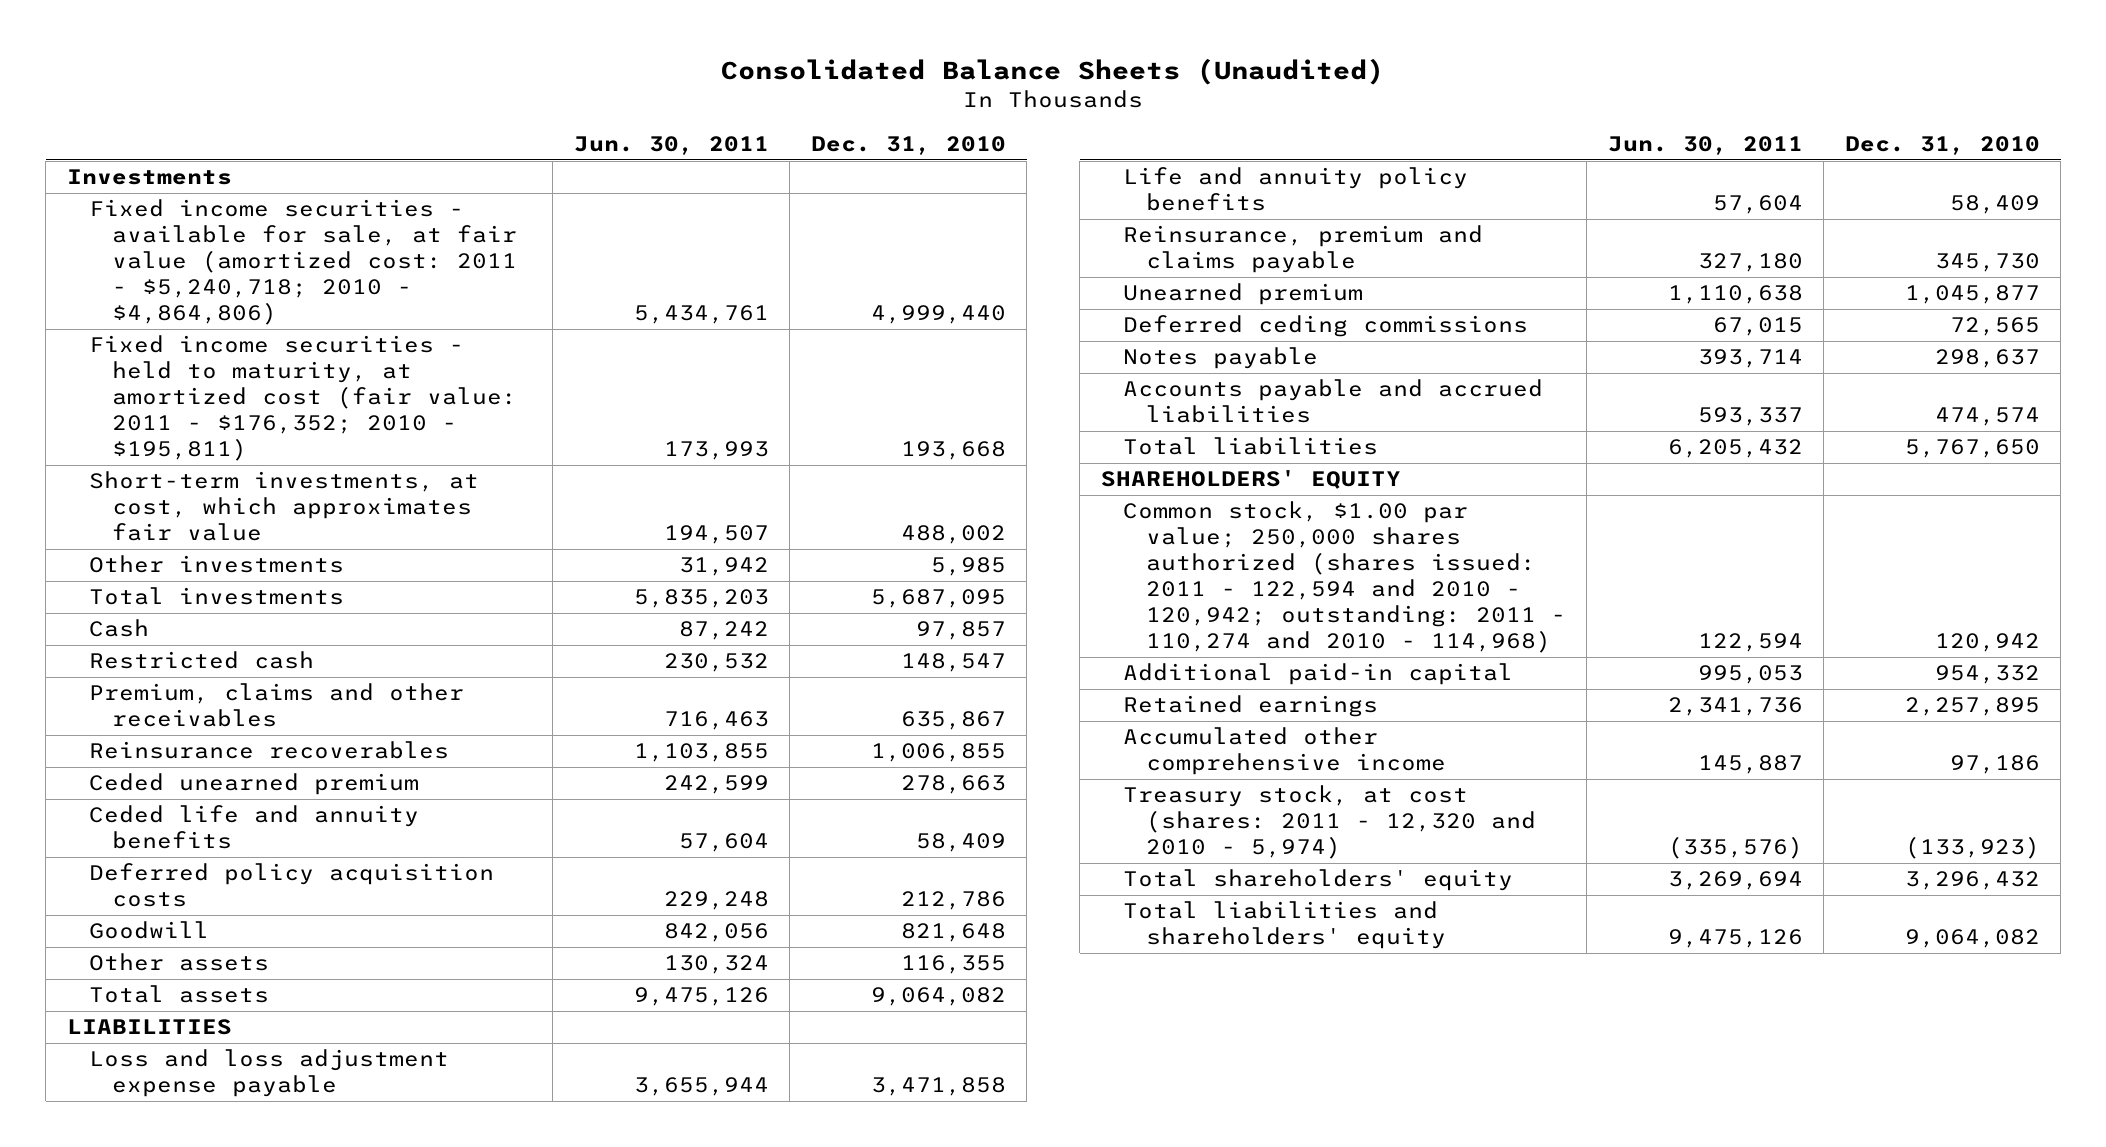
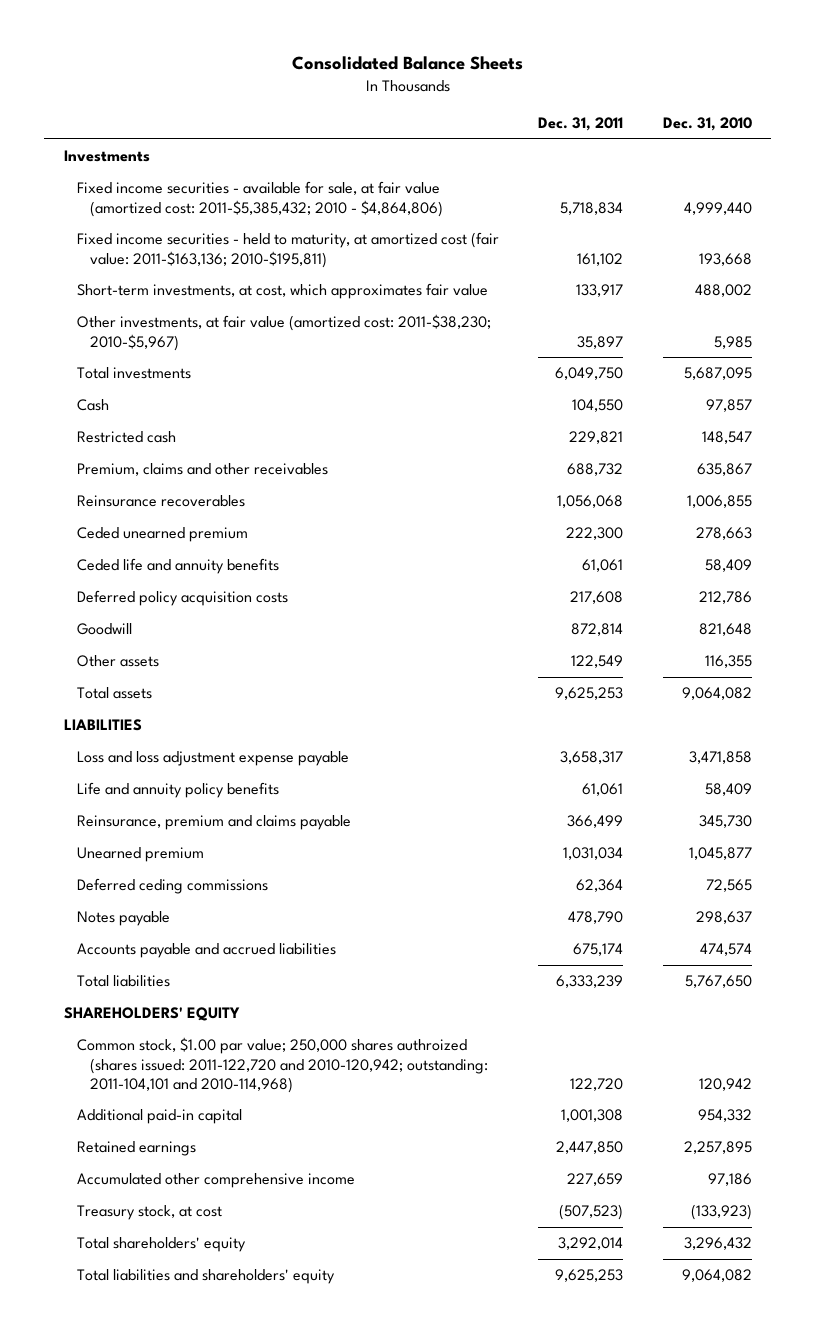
[721,57,1385,85] Consolidated Balance Sheets (Unaudited) -> [291,56,523,71] Consolidated Balance Sheets
[573,136,769,156] Jun. 30, 2011 -> none
none -> [538,117,624,132] Dec. 31, 2011
[89,199,517,326] Fixed income securities - available for sale, at fair value (amortized cost: 2011 - $5,240,718; 2010 - $4,864,806) -> [77,181,444,217] Fixed income securities - available for sale, at fair value (amortized cost: 2011-$5,385,432; 2010 - $4,864,806)
[89,335,517,462] Fixed income securities - held to maturity, at amortized cost (fair value: 2011 - $176,352; 2010 - $195,811) -> [77,232,500,268] Fixed income securities - held to maturity, at amortized cost (fair value: 2011-$163,136; 2010-$195,811)
[89,555,345,574] Other investments -> [77,314,492,351] Other investments, at fair value (amortized cost: 2011-$38,230; 2010-$5,967)
[1123,501,1566,654] Common stock, $1.00 par value; 250,000 shares authorized (shares issued: 2011 - 122,594 and 2010 - 120,942; outstanding: 2011 - 110,274 and 2010 - 114,968) -> [77,1037,489,1093] Common stock, $1.00 par value; 250,000 shares authroized (shares issued: 2011-122,720 and 2010-120,942; outstanding: 2011-104,101 and 2010-114,968)
[1123,785,1536,860] Treasury stock, at cost (shares: 2011 - 12,320 and 2010 - 5,974) -> [77,1205,223,1221] Treasury stock, at cost

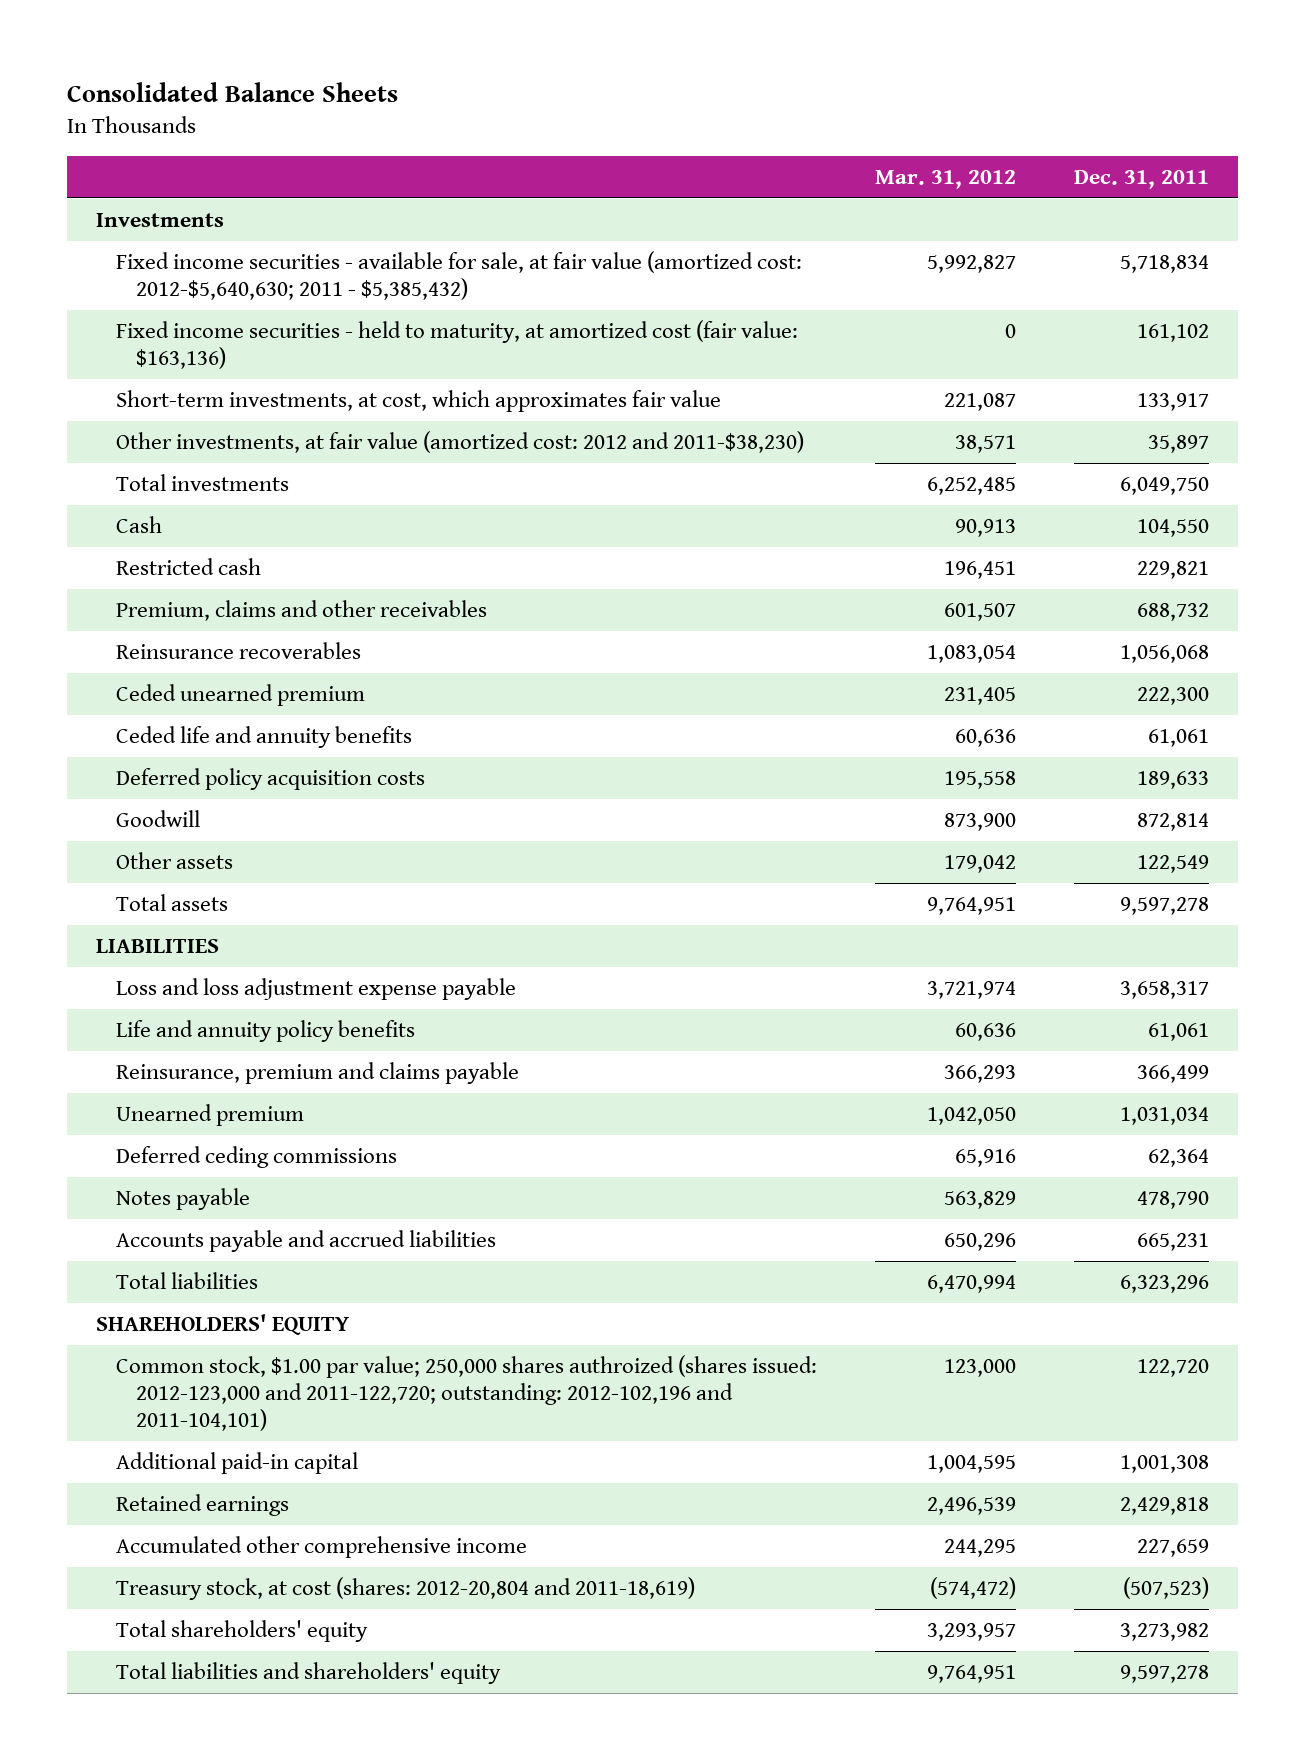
[662,117,752,132] Dec. 31, 2010 -> none
none -> [874,169,1016,189] Mar. 31, 2012
[77,181,444,217] Fixed income securities - available for sale, at fair value (amortized cost: 2011-$5,385,432; 2010 - $4,864,806) -> [115,251,802,301] Fixed income securities - available for sale, at fair value (amortized cost: 2012-$5,640,630; 2011 - $5,385,432)
[77,232,500,268] Fixed income securities - held to maturity, at amortized cost (fair value: 2011-$163,136; 2010-$195,811) -> [115,320,798,370] Fixed income securities - held to maturity, at amortized cost (fair value: $163,136)
[77,314,492,351] Other investments, at fair value (amortized cost: 2011-$38,230; 2010-$5,967) -> [115,431,804,454] Other investments, at fair value (amortized cost: 2012 and 2011-$38,230)
[570,591,624,605] 217,608 -> [1136,771,1209,790] 189,633
[555,687,624,701] 9,625,253 -> [1119,897,1209,916] 9,597,278
[573,943,624,957] 675,174 -> [1136,1233,1209,1252] 665,231
[556,975,624,989] 6,333,239 -> [1119,1275,1209,1294] 6,323,296
[77,1037,489,1093] Common stock, $1.00 par value; 250,000 shares authroized (shares issued: 2011-122,720 and 2010-120,942; outstanding: 2011-104,101 and 2010-114,968) -> [115,1355,817,1432] Common stock, $1.00 par value; 250,000 shares authroized (shares issued: 2012-123,000 and 2011-122,720; outstanding: 2012-102,196 and 2011-104,101)
[556,1141,624,1155] 2,447,850 -> [1119,1497,1209,1516] 2,429,818
[77,1205,223,1221] Treasury stock, at cost -> [115,1577,695,1601] Treasury stock, at cost (shares: 2012-20,804 and 2011-18,619)
[558,1237,624,1251] 3,292,014 -> [1119,1623,1209,1642] 3,273,982
[555,1269,624,1283] 9,625,253 -> [1119,1665,1209,1684] 9,597,278

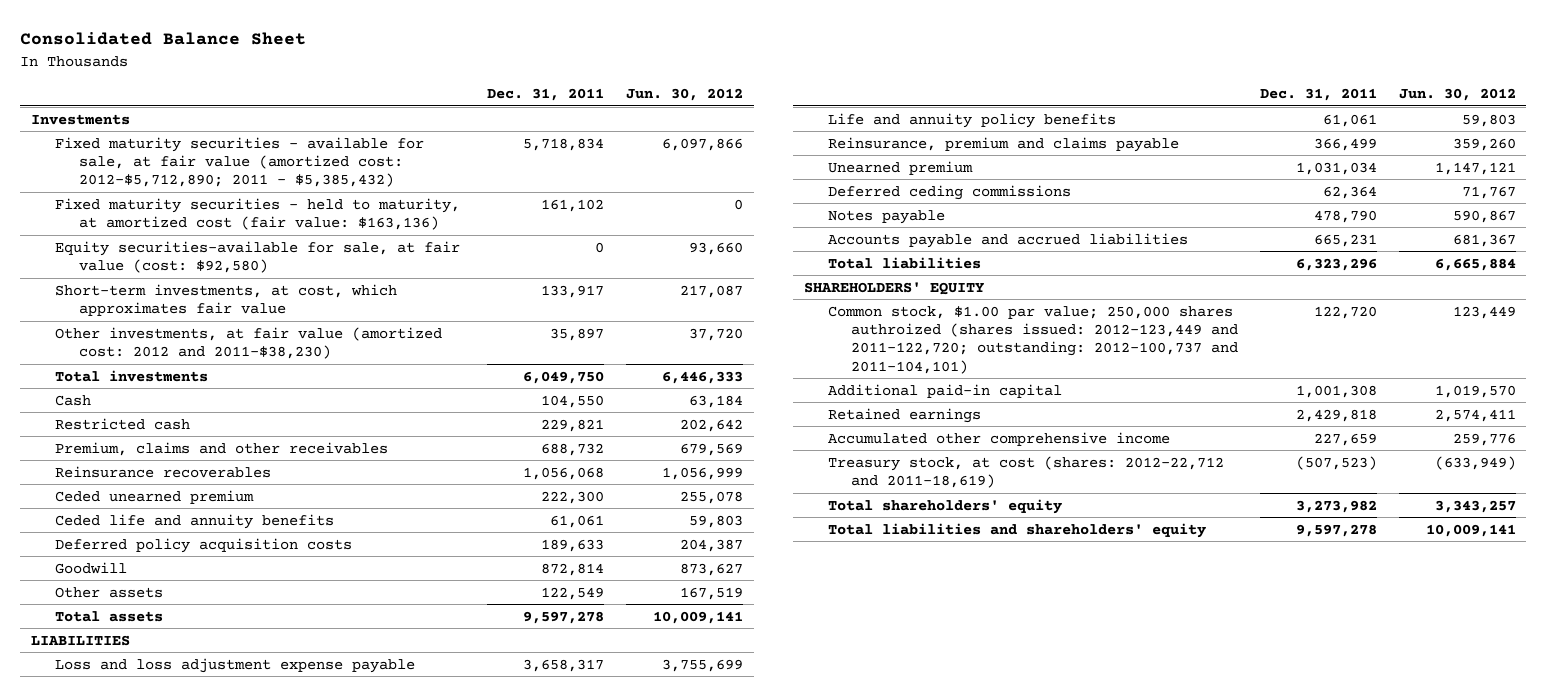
[67,82,399,103] Consolidated Balance Sheets -> [20,32,307,46] Consolidated Balance Sheet
[874,169,1016,189] Mar. 31, 2012 -> none
none -> [625,88,743,102] Jun. 30, 2012
[115,251,802,301] Fixed income securities - available for sale, at fair value (amortized cost: 2012-$5,640,630; 2011 - $5,385,432) -> [54,136,424,188] Fixed maturity securities - available for sale, at fair value (amortized cost: 2012-$5,712,890; 2011 - $5,385,432)
[115,320,798,370] Fixed income securities - held to maturity, at amortized cost (fair value: $163,136) -> [54,197,460,231] Fixed maturity securities - held to maturity, at amortized cost (fair value: $163,136)
none -> [54,240,460,274] Equity securities-available for sale, at fair value (cost: $92,580)
[115,1355,817,1432] Common stock, $1.00 par value; 250,000 shares authroized (shares issued: 2012-123,000 and 2011-122,720; outstanding: 2012-102,196 and 2011-104,101) -> [827,305,1239,374] Common stock, $1.00 par value; 250,000 shares authroized (shares issued: 2012-123,449 and 2011-122,720; outstanding: 2012-100,737 and 2011-104,101)
[115,1577,695,1601] Treasury stock, at cost (shares: 2012-20,804 and 2011-18,619) -> [827,455,1224,489] Treasury stock, at cost (shares: 2012-22,712 and 2011-18,619)

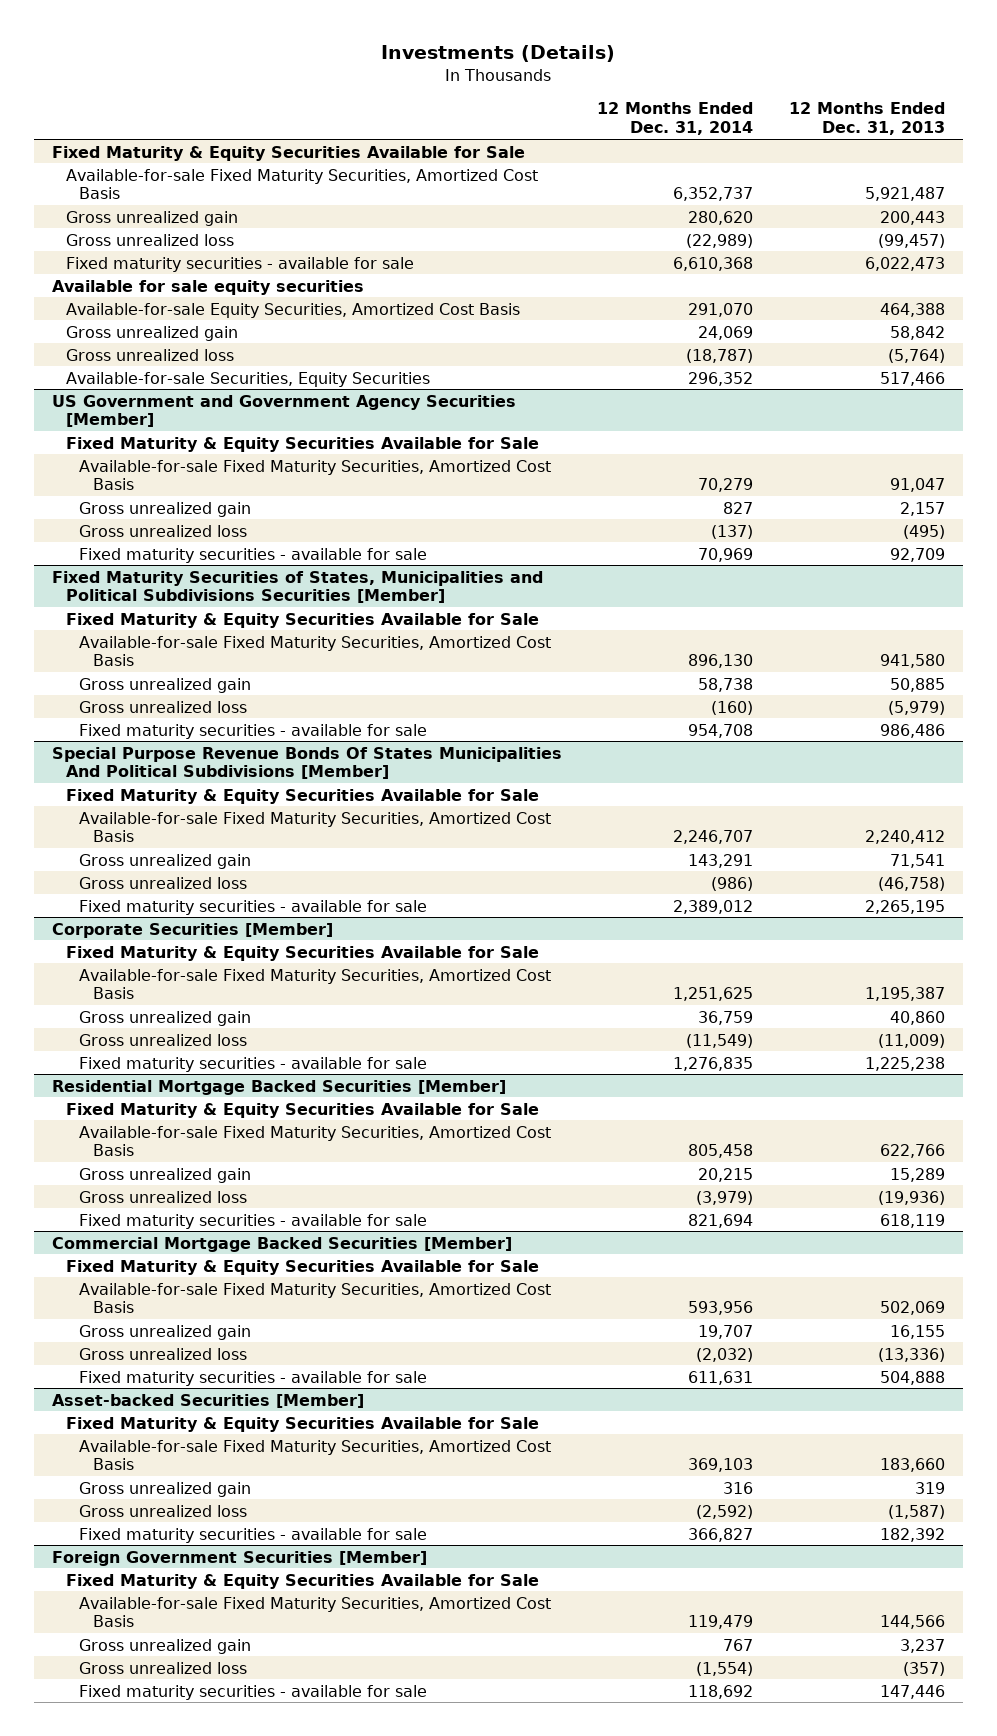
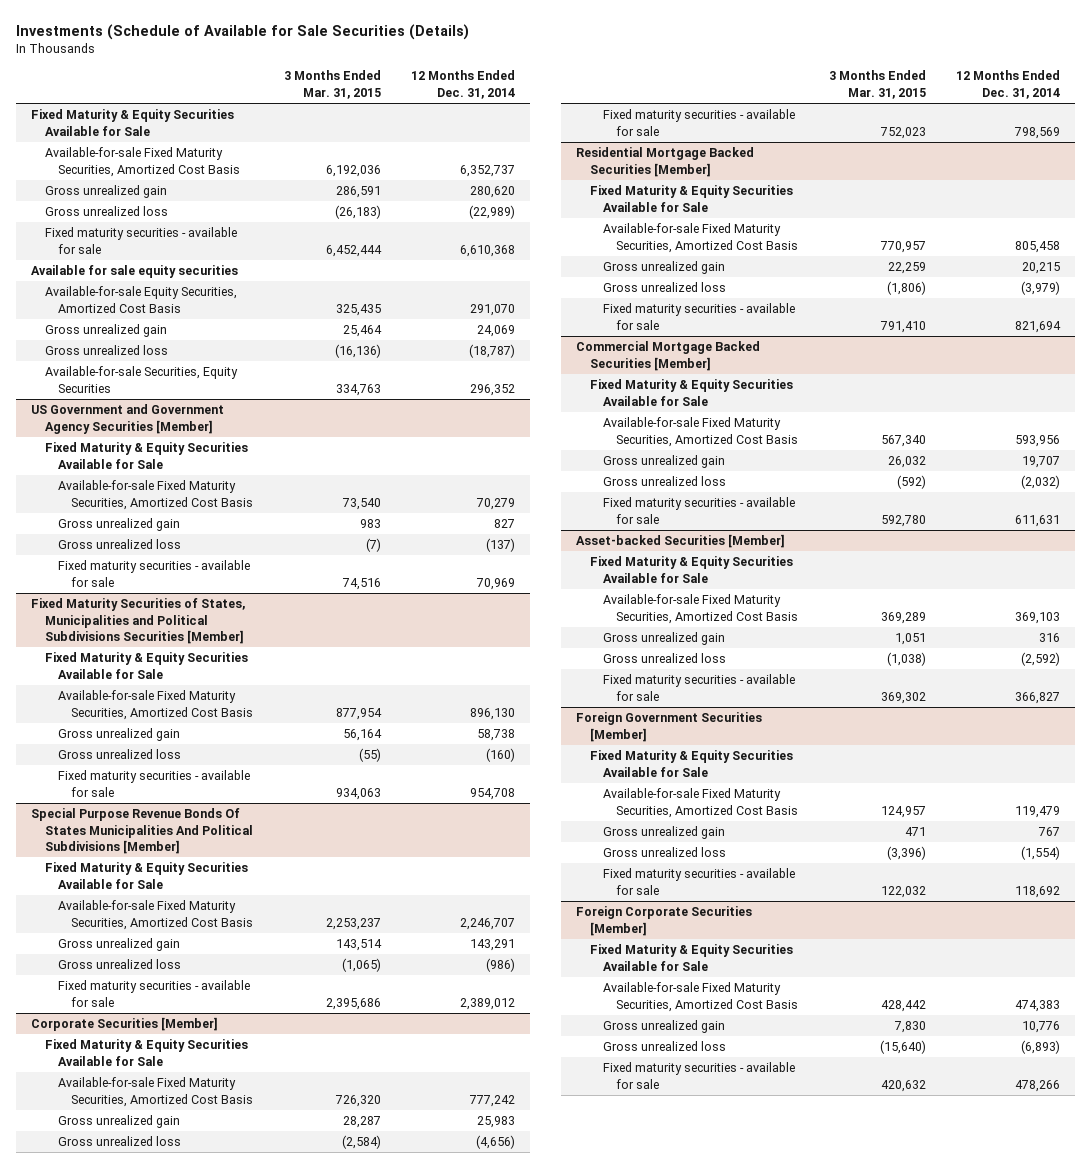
[381,44,616,62] Investments (Details) -> [16,23,470,40] Investments (Schedule of Available for Sale Securities (Details)
[789,102,946,136] 12 Months Ended Dec. 31, 2013 -> none
none -> [283,70,381,99] 3 Months Ended Mar. 31, 2015
[673,987,754,1002] 1,251,625 -> [468,1094,515,1107] 777,242
[698,1010,754,1025] 36,759 -> [476,1116,515,1129] 25,983
[686,1033,754,1048] (11,549) -> [475,1135,515,1150] (4,656)
[673,1056,754,1071] 1,276,835 -> [1013,126,1060,139] 798,569
none -> [576,906,753,936] Foreign Corporate Securities [Member]
none -> [589,944,793,971] Fixed Maturity & Equity Securities Available for Sale
none -> [603,982,799,1012] Available-for-sale Fixed Maturity Securities, Amortized Cost Basis
none -> [603,1020,726,1034] Gross unrealized gain
none -> [603,1041,727,1052] Gross unrealized loss
none -> [603,1062,796,1089] Fixed maturity securities - available for sale

